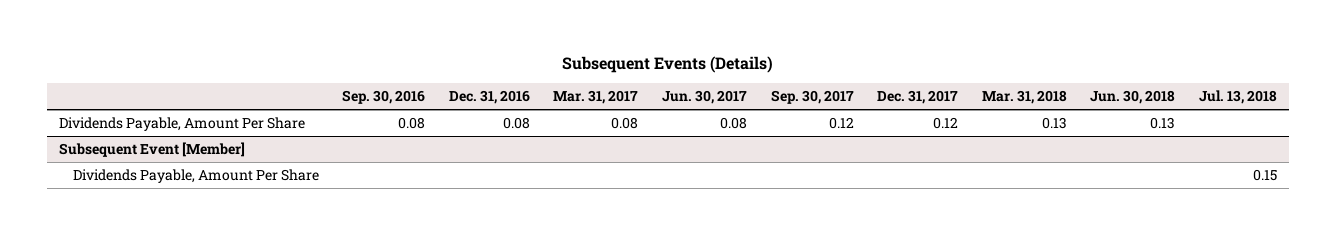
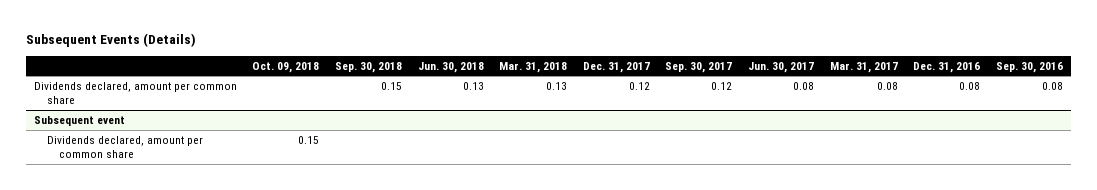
[1199,90,1278,105] Jul. 13, 2018 -> none
none -> [252,61,320,73] Oct. 09, 2018
none -> [334,61,402,73] Sep. 30, 2018
[59,117,306,132] Dividends Payable, Amount Per Share -> [33,82,237,105] Dividends declared, amount per common share
[59,142,246,158] Subsequent Event [Member] -> [33,116,125,127] Subsequent event
[72,169,319,184] Dividends Payable, Amount Per Share -> [46,136,203,159] Dividends declared, amount per common share

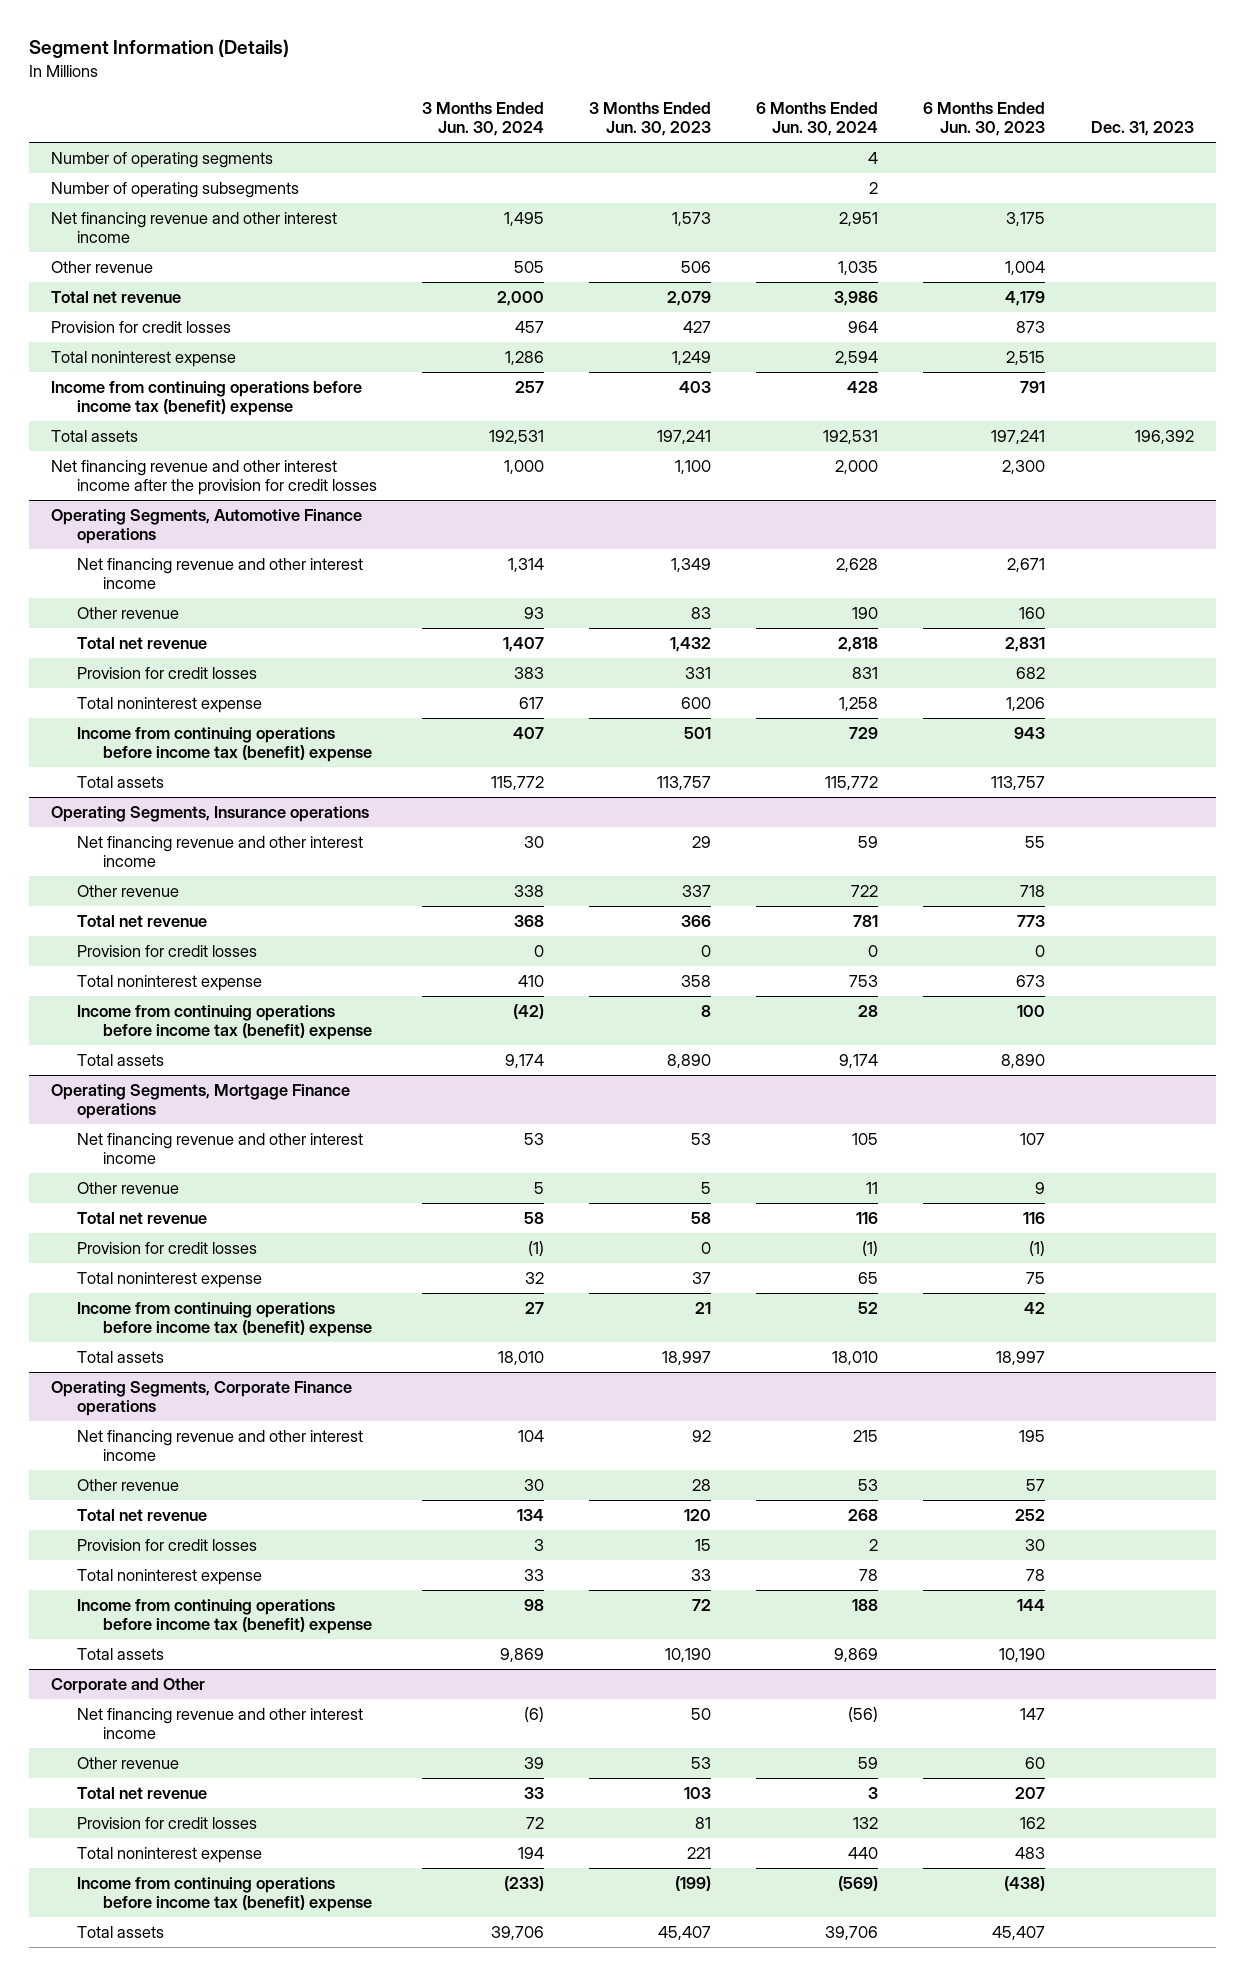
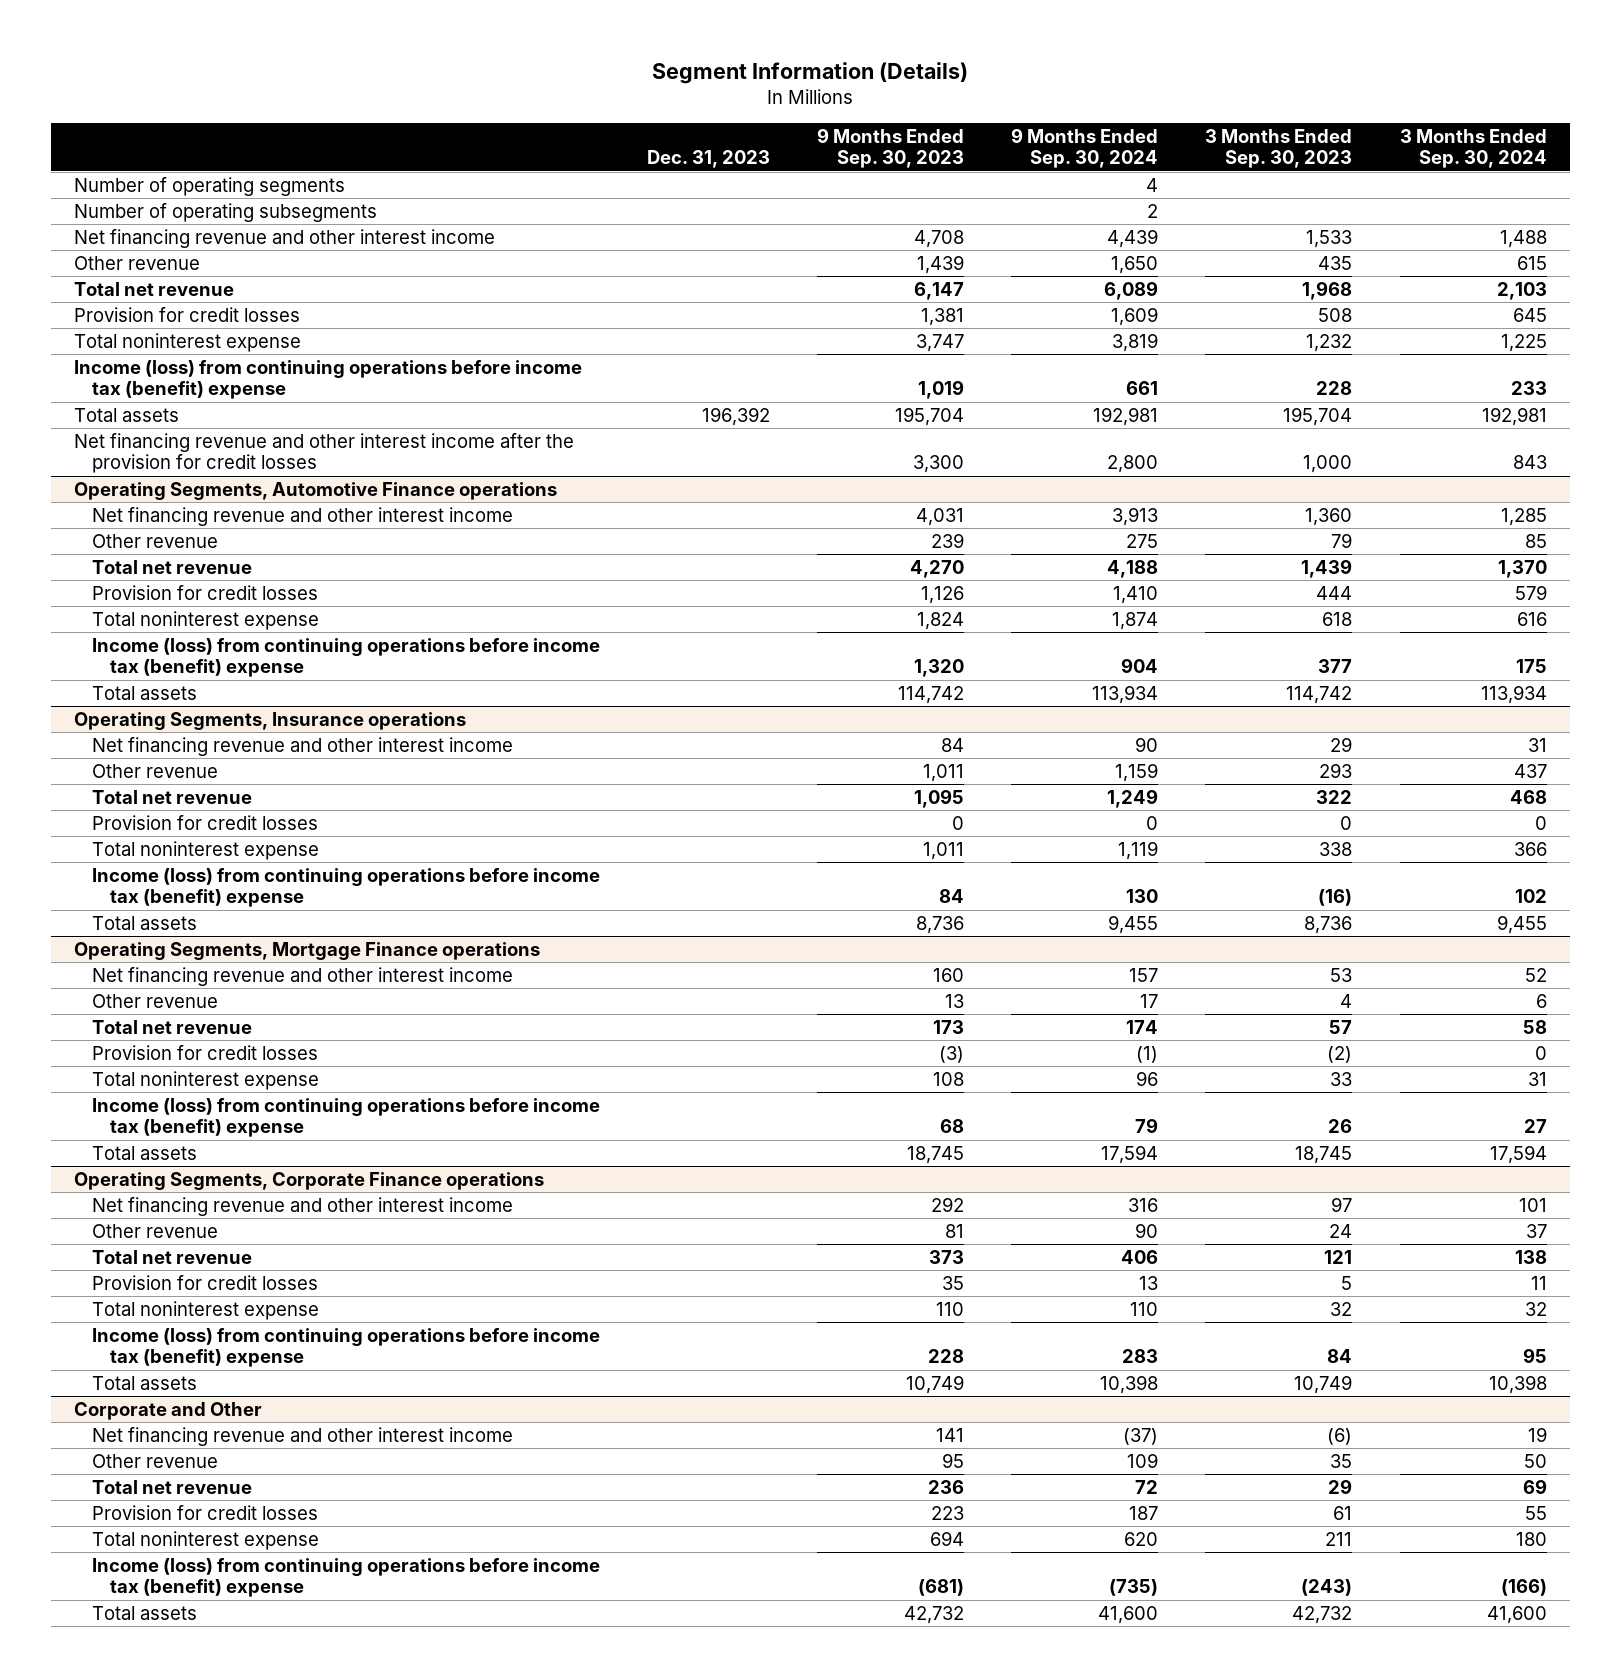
[422,102,545,137] 3 Months Ended Jun. 30, 2024 -> none
[589,102,712,137] 3 Months Ended Jun. 30, 2023 -> none
[756,102,879,137] 6 Months Ended Jun. 30, 2024 -> none
[923,102,1046,137] 6 Months Ended Jun. 30, 2023 -> none
none -> [817,127,965,169] 9 Months Ended Sep. 30, 2023
none -> [1011,127,1159,169] 9 Months Ended Sep. 30, 2024
none -> [1205,128,1353,169] 3 Months Ended Sep. 30, 2023
none -> [1399,128,1547,169] 3 Months Ended Sep. 30, 2024
[51,381,363,417] Income from continuing operations before income tax (benefit) expense -> [74,359,583,400] Income (loss) from continuing operations before income tax (benefit) expense
[77,727,372,763] Income from continuing operations before income tax (benefit) expense -> [91,637,600,678] Income (loss) from continuing operations before income tax (benefit) expense
[77,1005,372,1041] Income from continuing operations before income tax (benefit) expense -> [91,867,600,908] Income (loss) from continuing operations before income tax (benefit) expense
[77,1302,372,1338] Income from continuing operations before income tax (benefit) expense -> [91,1097,600,1138] Income (loss) from continuing operations before income tax (benefit) expense
[77,1599,372,1635] Income from continuing operations before income tax (benefit) expense -> [91,1327,600,1368] Income (loss) from continuing operations before income tax (benefit) expense
[77,1877,372,1913] Income from continuing operations before income tax (benefit) expense -> [91,1557,600,1598] Income (loss) from continuing operations before income tax (benefit) expense

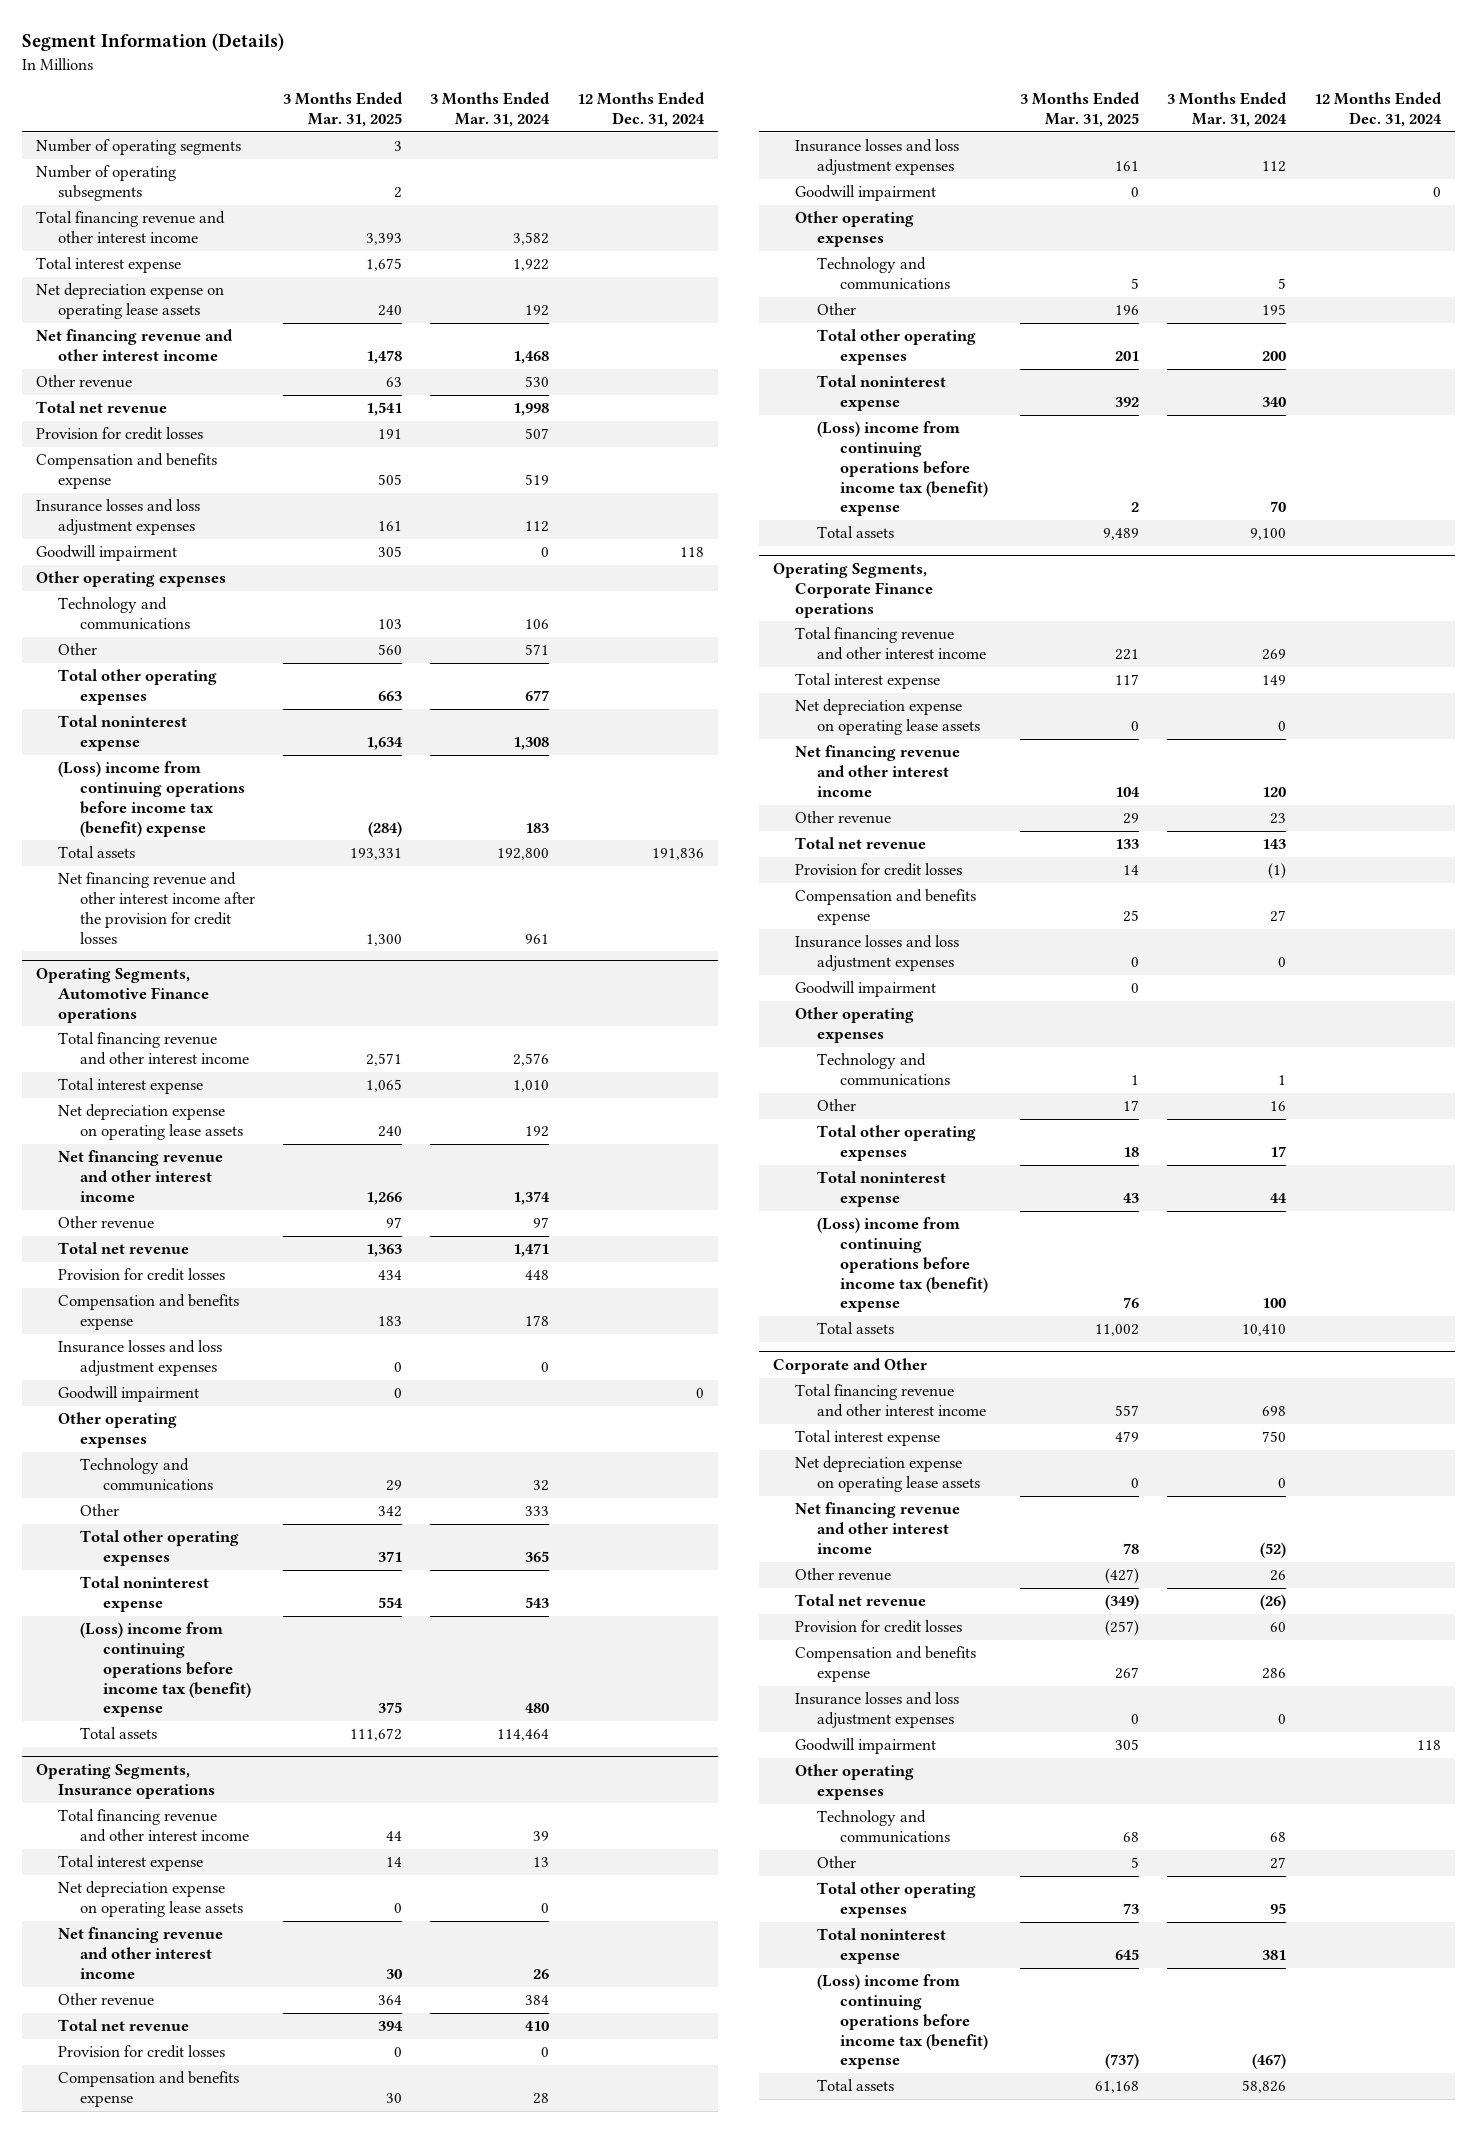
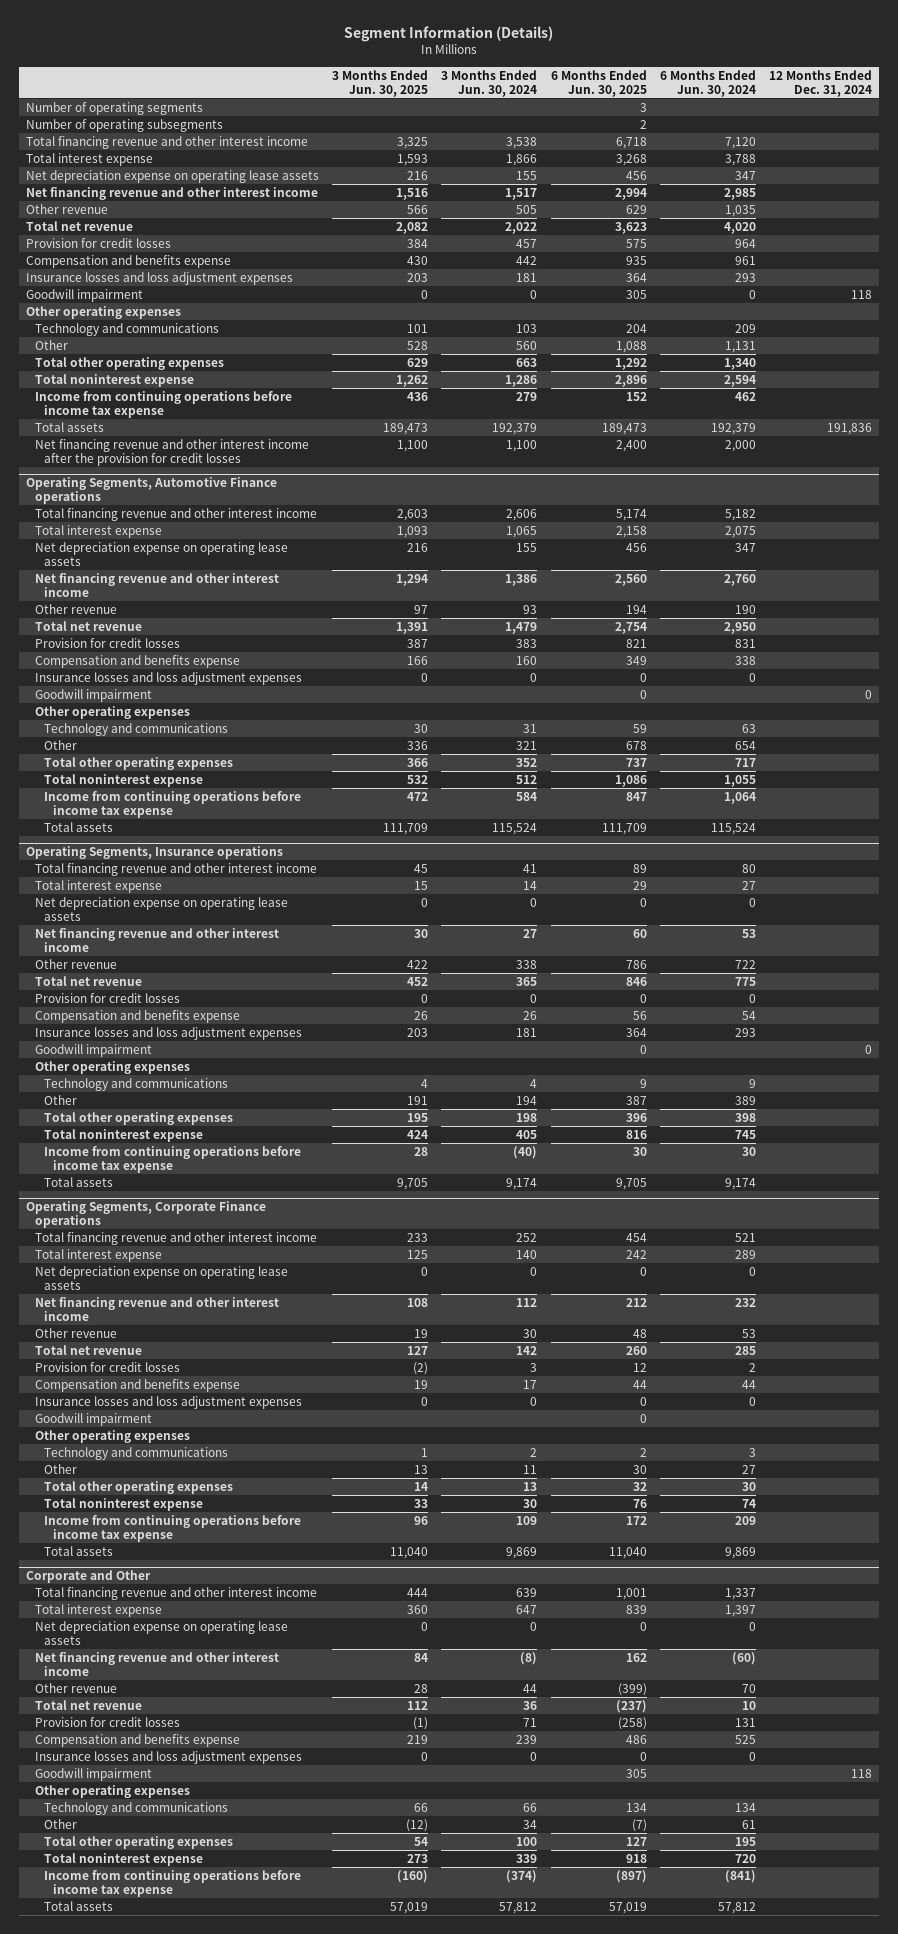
[283,92,404,128] 3 Months Ended Mar. 31, 2025 -> none
[430,92,551,128] 3 Months Ended Mar. 31, 2024 -> none
none -> [331,69,428,97] 3 Months Ended Jun. 30, 2025
none -> [441,69,538,97] 3 Months Ended Jun. 30, 2024
none -> [550,69,647,97] 6 Months Ended Jun. 30, 2025
none -> [659,69,756,97] 6 Months Ended Jun. 30, 2024
[58,761,246,837] (Loss) income from continuing operations before income tax (benefit) expense -> [34,391,292,419] Income from continuing operations before income tax expense
[80,1622,251,1718] (Loss) income from continuing operations before income tax (benefit) expense -> [43,791,301,819] Income from continuing operations before income tax expense
[817,421,988,517] (Loss) income from continuing operations before income tax (benefit) expense -> [43,1146,301,1174] Income from continuing operations before income tax expense
[817,1217,988,1313] (Loss) income from continuing operations before income tax (benefit) expense -> [43,1515,301,1543] Income from continuing operations before income tax expense
[817,1974,988,2070] (Loss) income from continuing operations before income tax (benefit) expense -> [43,1870,301,1898] Income from continuing operations before income tax expense

